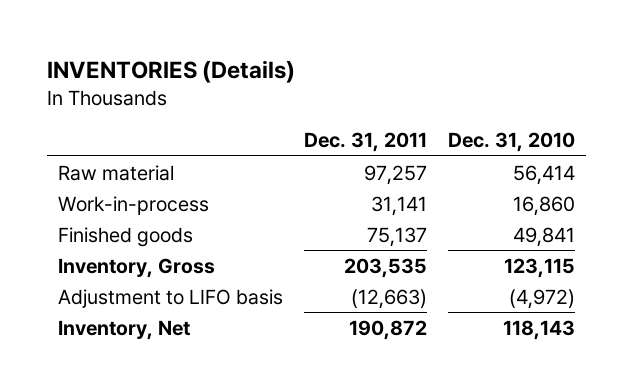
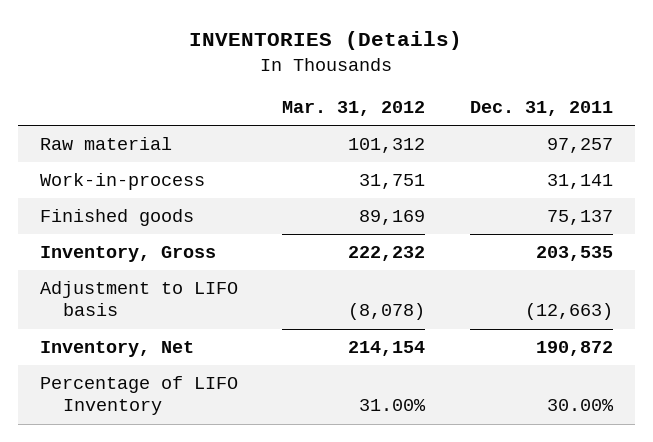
[448,132,576,153] Dec. 31, 2010 -> none
none -> [282,101,426,117] Mar. 31, 2012
none -> [40,376,239,416] Percentage of LIFO Inventory

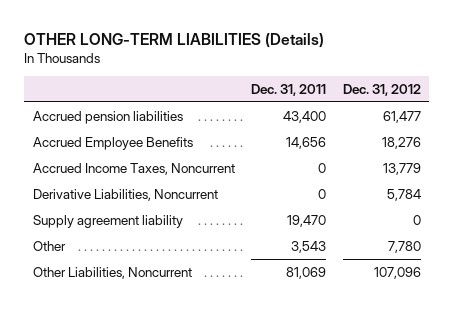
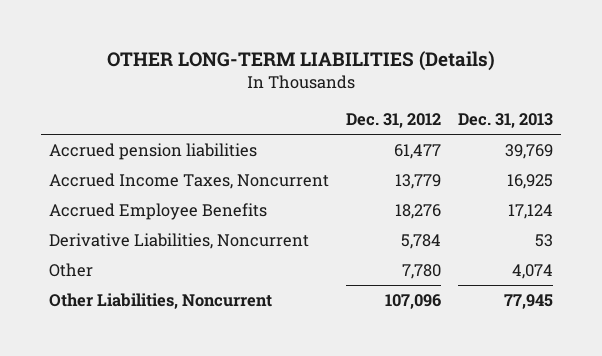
[251,84,327,97] Dec. 31, 2011 -> none
none -> [457,113,553,129] Dec. 31, 2013
[32,136,193,150] Accrued Employee Benefits -> [49,202,268,220] Accrued Employee Benefits
[32,214,183,228] Supply agreement liability -> none

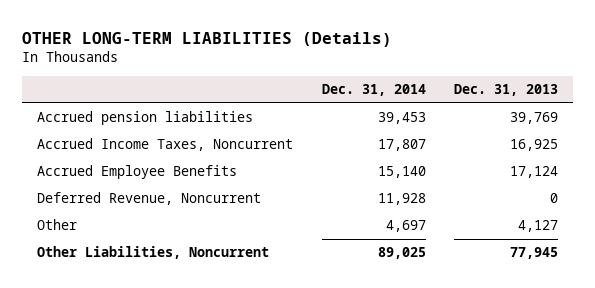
[345,113,441,129] Dec. 31, 2012 -> none
none -> [321,84,426,97] Dec. 31, 2014
[49,232,310,249] Derivative Liabilities, Noncurrent -> none
none -> [36,192,261,206] Deferred Revenue, Noncurrent
[511,263,553,279] 4,074 -> [518,220,559,233] 4,127

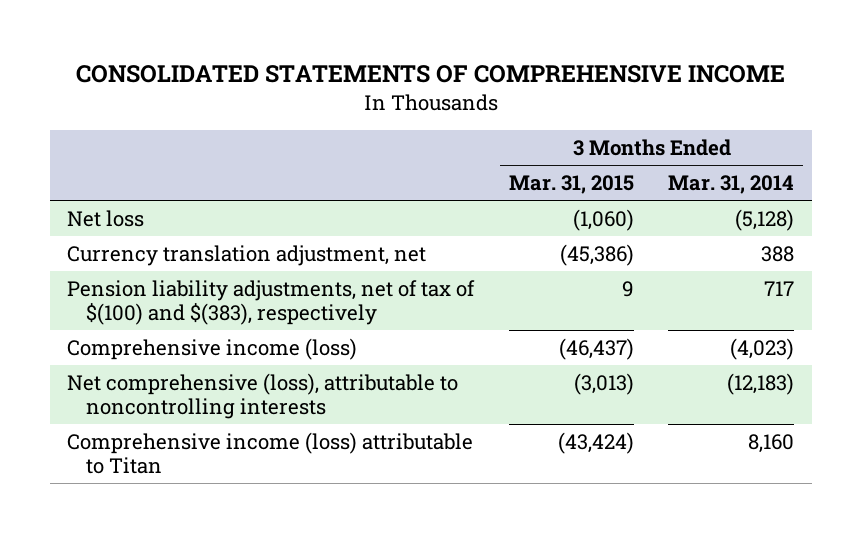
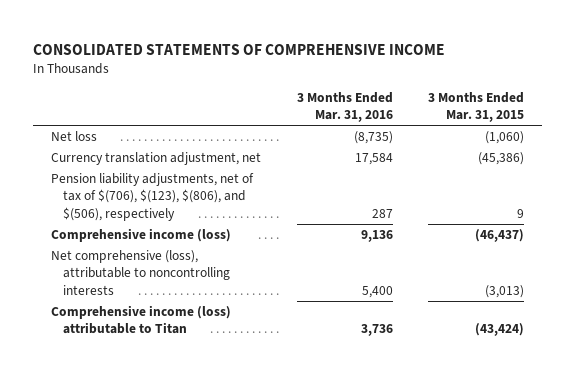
[668,175,795,195] Mar. 31, 2014 -> none
none -> [296,91,393,123] 3 Months Ended Mar. 31, 2016
[67,279,476,325] Pension liability adjustments, net of tax of $(100) and $(383), respectively -> [51,173,255,221] Pension liability adjustments, net of tax of $(706), $(123), $(806), and $(506), respectively

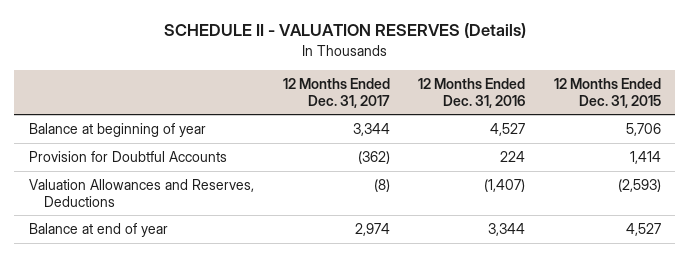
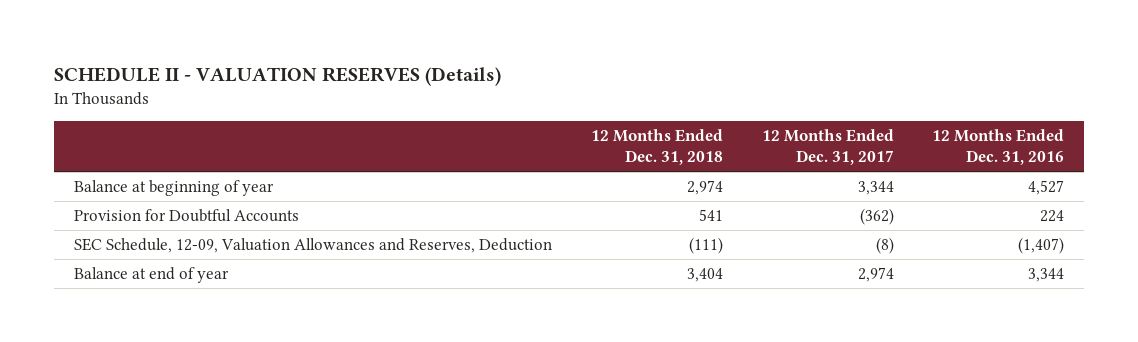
[554,77,662,108] 12 Months Ended Dec. 31, 2015 -> none
none -> [590,129,723,166] 12 Months Ended Dec. 31, 2018
[28,178,254,207] Valuation Allowances and Reserves, Deductions -> [73,238,552,254] SEC Schedule, 12-09, Valuation Allowances and Reserves, Deduction

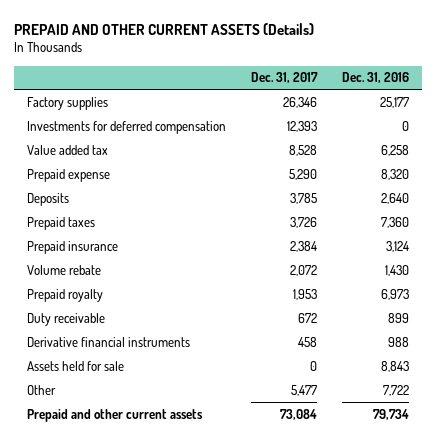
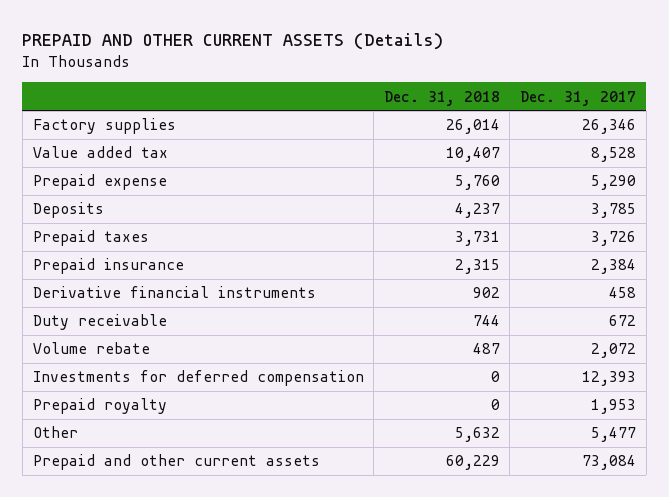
[342,72,410,84] Dec. 31, 2016 -> none
none -> [383,90,500,106] Dec. 31, 2018
[26,336,190,347] Derivative financial instruments -> [32,286,316,299] Derivative financial instruments
[26,312,105,326] Duty receivable -> [32,314,167,331] Duty receivable
[26,120,226,134] Investments for deferred compensation -> [32,370,364,387] Investments for deferred compensation
[26,360,124,371] Assets held for sale -> none

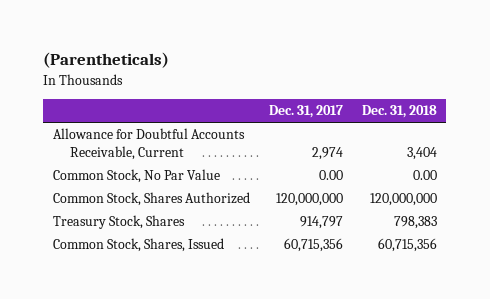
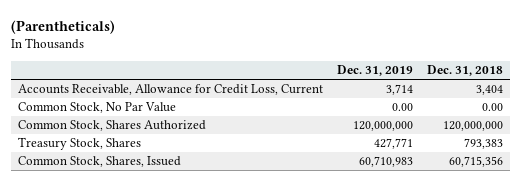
[268,105,343,119] Dec. 31, 2017 -> none
none -> [337,65,414,77] Dec. 31, 2019
[52,128,245,160] Allowance for Doubtful Accounts Receivable, Current -> [18,84,324,96] Accounts Receivable, Allowance for Credit Loss, Current
[393,216,437,230] 798,383 -> [464,138,504,150] 793,383

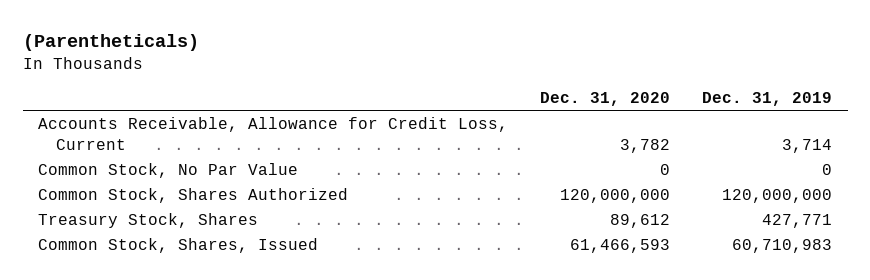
[427,65,504,77] Dec. 31, 2018 -> none
none -> [540,91,671,106] Dec. 31, 2020
[392,103,414,112] 0.00 -> [821,163,832,175] 0

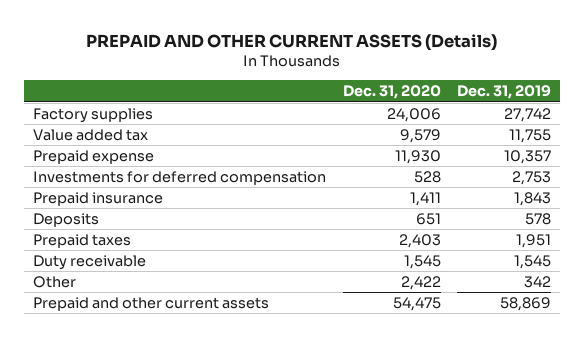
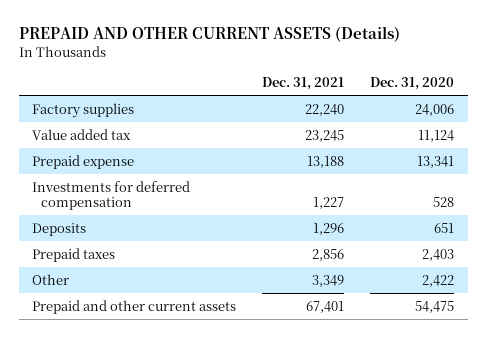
[457,85,552,100] Dec. 31, 2019 -> none
none -> [262,77,345,91] Dec. 31, 2021
[399,128,441,143] 9,579 -> [418,129,455,142] 11,124
[394,149,441,164] 11,930 -> [417,155,455,168] 13,341
[32,191,163,206] Prepaid insurance -> none
[32,254,146,270] Duty receivable -> none

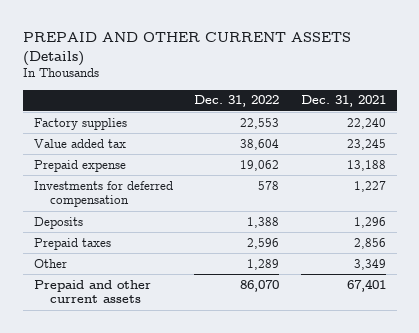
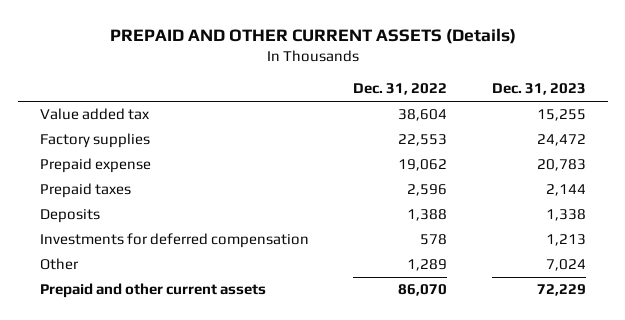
[300,95,386,108] Dec. 31, 2021 -> none
none -> [491,83,586,96] Dec. 31, 2023
[33,117,127,130] Factory supplies -> [39,133,150,149] Factory supplies
[33,216,83,229] Deposits -> [39,209,100,224] Deposits
[33,180,173,208] Investments for deferred compensation -> [39,233,309,249] Investments for deferred compensation

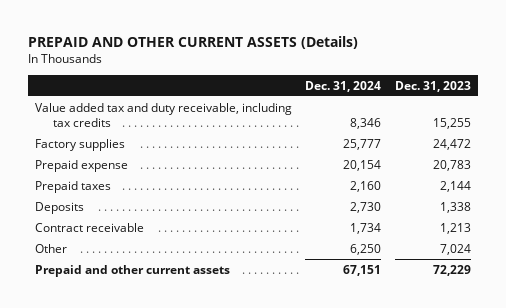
[353,83,448,96] Dec. 31, 2022 -> none
none -> [305,80,382,92] Dec. 31, 2024
[39,108,150,121] Value added tax -> [35,102,293,128] Value added tax and duty receivable, including tax credits
[39,233,309,249] Investments for deferred compensation -> [35,222,145,232] Contract receivable

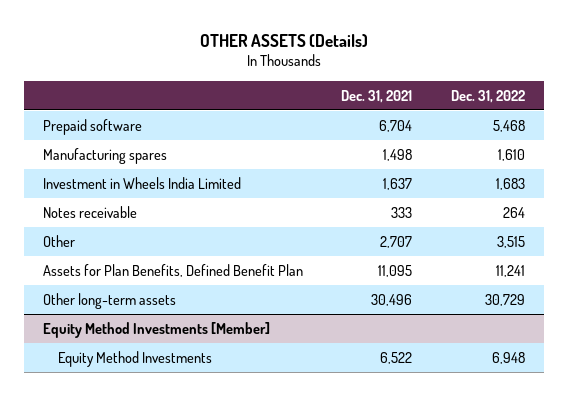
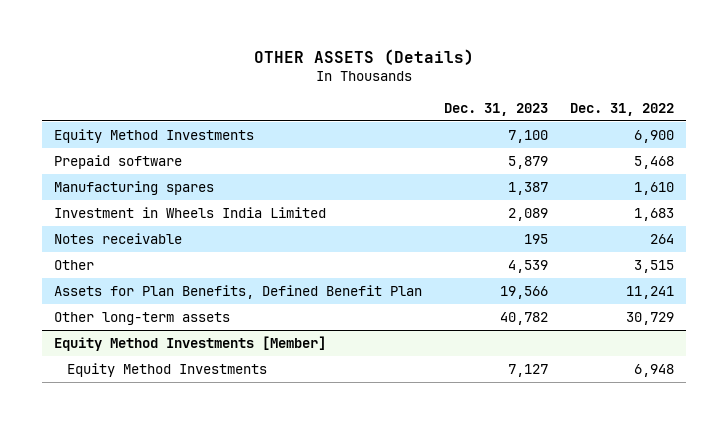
[341,89,413,103] Dec. 31, 2021 -> none
none -> [444,102,549,116] Dec. 31, 2023
none -> [53,128,254,143] Equity Method Investments

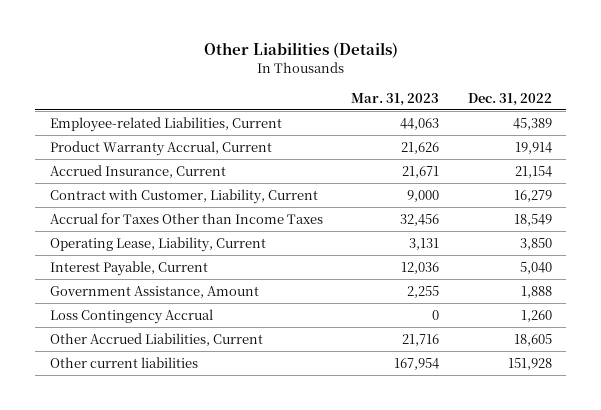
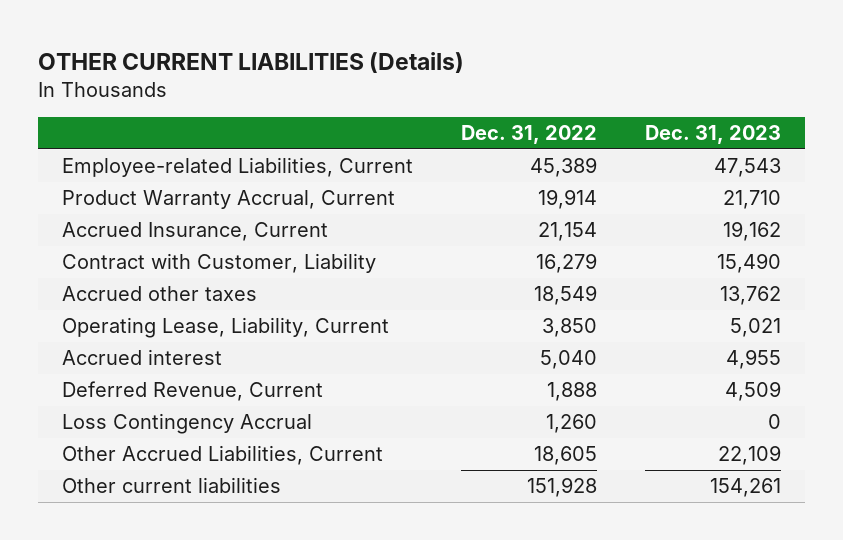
[203,42,398,59] Other Liabilities (Details) -> [38,51,465,73] OTHER CURRENT LIABILITIES (Details)
[351,92,440,106] Mar. 31, 2023 -> none
none -> [645,124,782,144] Dec. 31, 2023
[49,188,318,204] Contract with Customer, Liability, Current -> [62,253,377,274] Contract with Customer, Liability
[49,212,323,224] Accrual for Taxes Other than Income Taxes -> [62,286,258,302] Accrued other taxes
[49,260,208,276] Interest Payable, Current -> [62,349,223,366] Accrued interest
[49,285,259,298] Government Assistance, Amount -> [62,381,324,402] Deferred Revenue, Current

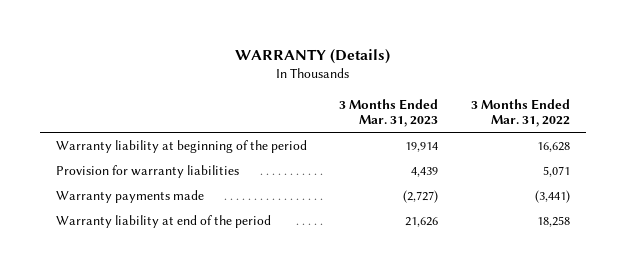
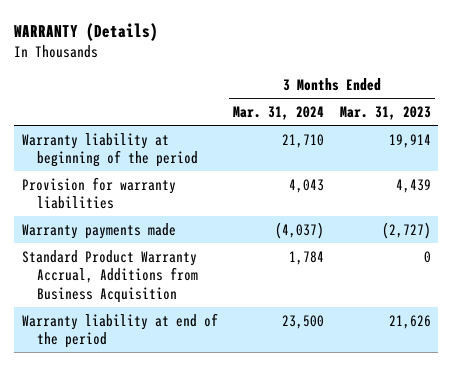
[470,98,570,127] 3 Months Ended Mar. 31, 2022 -> none
none -> [233,106,325,121] Mar. 31, 2024
none -> [21,249,199,303] Standard Product Warranty Accrual, Additions from Business Acquisition

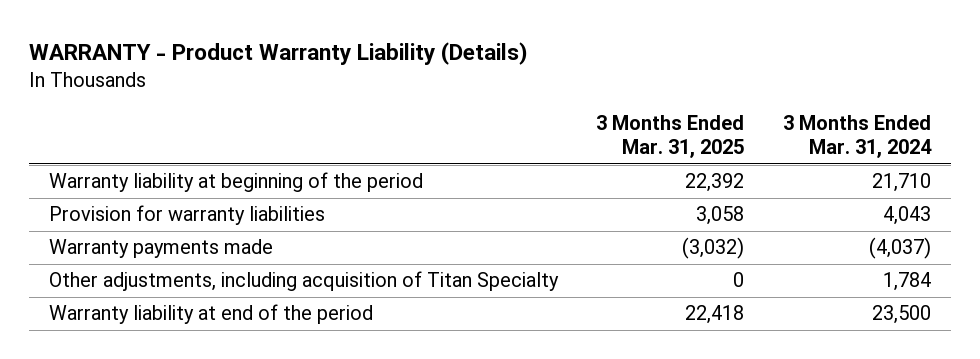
[13,22,158,41] WARRANTY (Details) -> [29,41,529,65] WARRANTY - Product Warranty Liability (Details)
[339,106,431,121] Mar. 31, 2023 -> none
none -> [596,114,745,159] 3 Months Ended Mar. 31, 2025
[21,249,199,303] Standard Product Warranty Accrual, Additions from Business Acquisition -> [48,271,559,292] Other adjustments, including acquisition of Titan Specialty

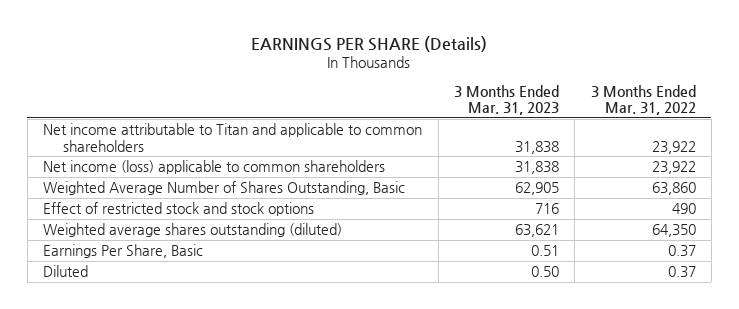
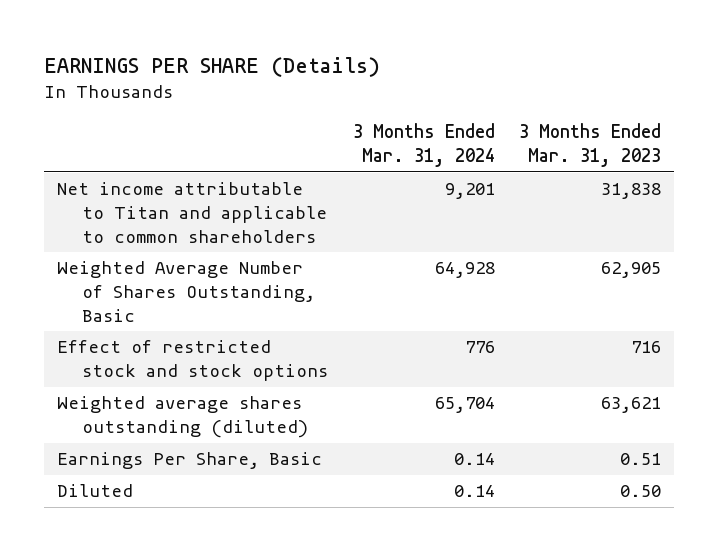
[590,84,696,116] 3 Months Ended Mar. 31, 2022 -> none
none -> [352,123,495,167] 3 Months Ended Mar. 31, 2024
[43,160,386,175] Net income (loss) applicable to common shareholders -> none

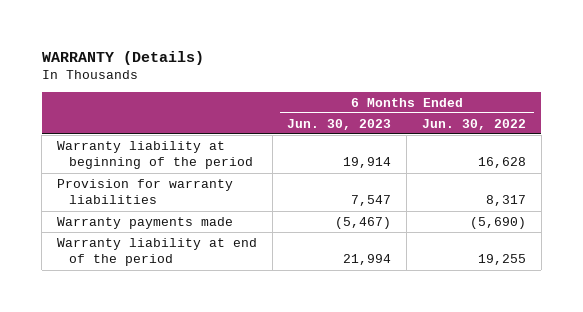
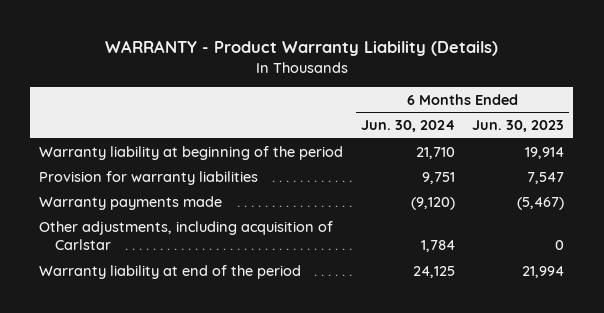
[41,50,204,65] WARRANTY (Details) -> [104,40,498,57] WARRANTY - Product Warranty Liability (Details)
[421,118,526,130] Jun. 30, 2022 -> none
none -> [360,120,455,133] Jun. 30, 2024
none -> [39,220,334,251] Other adjustments, including acquisition of Carlstar

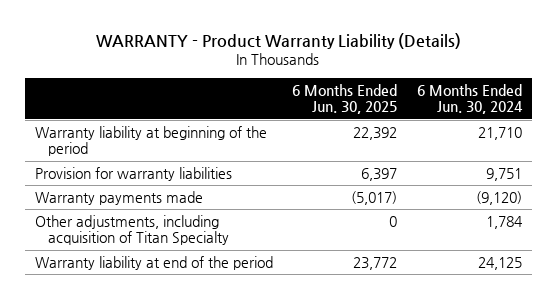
[472,120,565,133] Jun. 30, 2023 -> none
none -> [292,83,398,115] 6 Months Ended Jun. 30, 2025
[39,220,334,251] Other adjustments, including acquisition of Carlstar -> [34,215,230,246] Other adjustments, including acquisition of Titan Specialty

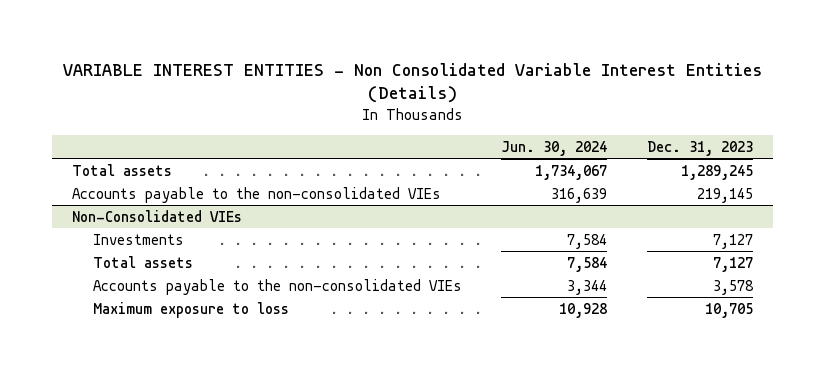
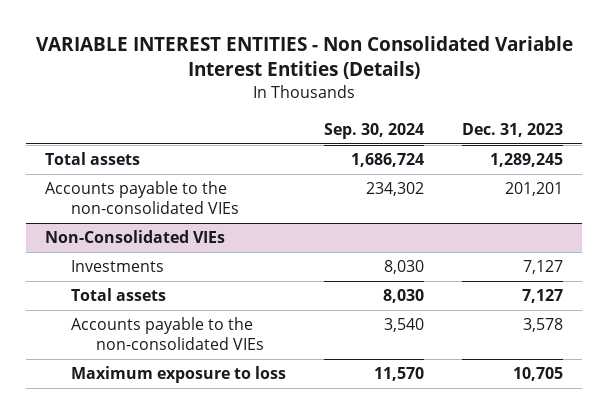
[501,140,608,156] Jun. 30, 2024 -> none
none -> [323,122,424,139] Sep. 30, 2024
[697,187,754,203] 219,145 -> [504,182,563,197] 201,201

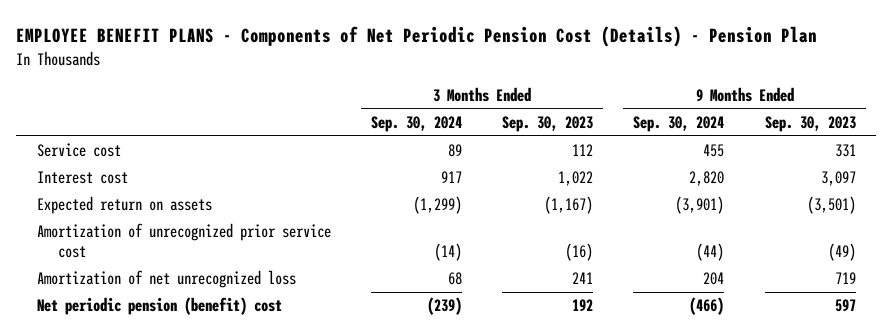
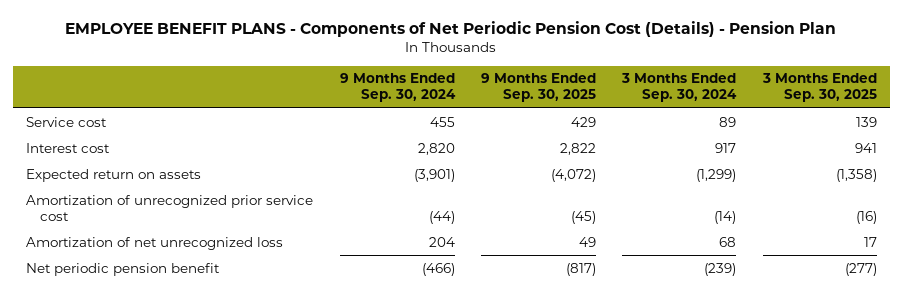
[502,115,594,132] Sep. 30, 2023 -> none
[764,115,856,132] Sep. 30, 2023 -> none
none -> [480,73,596,103] 9 Months Ended Sep. 30, 2025
none -> [761,73,877,103] 3 Months Ended Sep. 30, 2025
[36,297,282,316] Net periodic pension (benefit) cost -> [26,262,221,276] Net periodic pension benefit

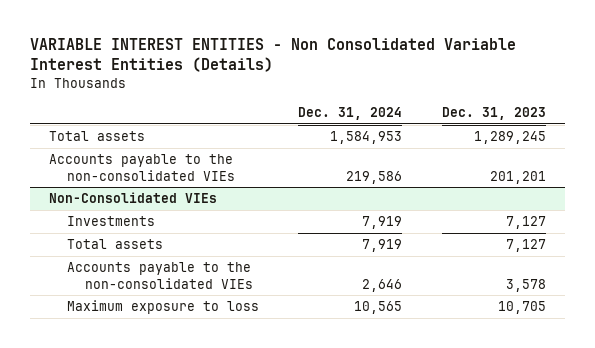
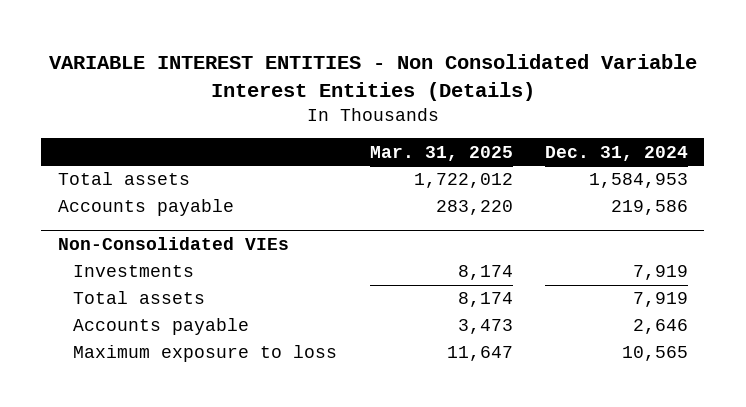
[441,107,546,121] Dec. 31, 2023 -> none
none -> [369,145,513,161] Mar. 31, 2025
[49,154,235,181] Accounts payable to the non-consolidated VIEs -> [57,199,234,217] Accounts payable
[66,262,253,289] Accounts payable to the non-consolidated VIEs -> [73,318,250,336] Accounts payable

